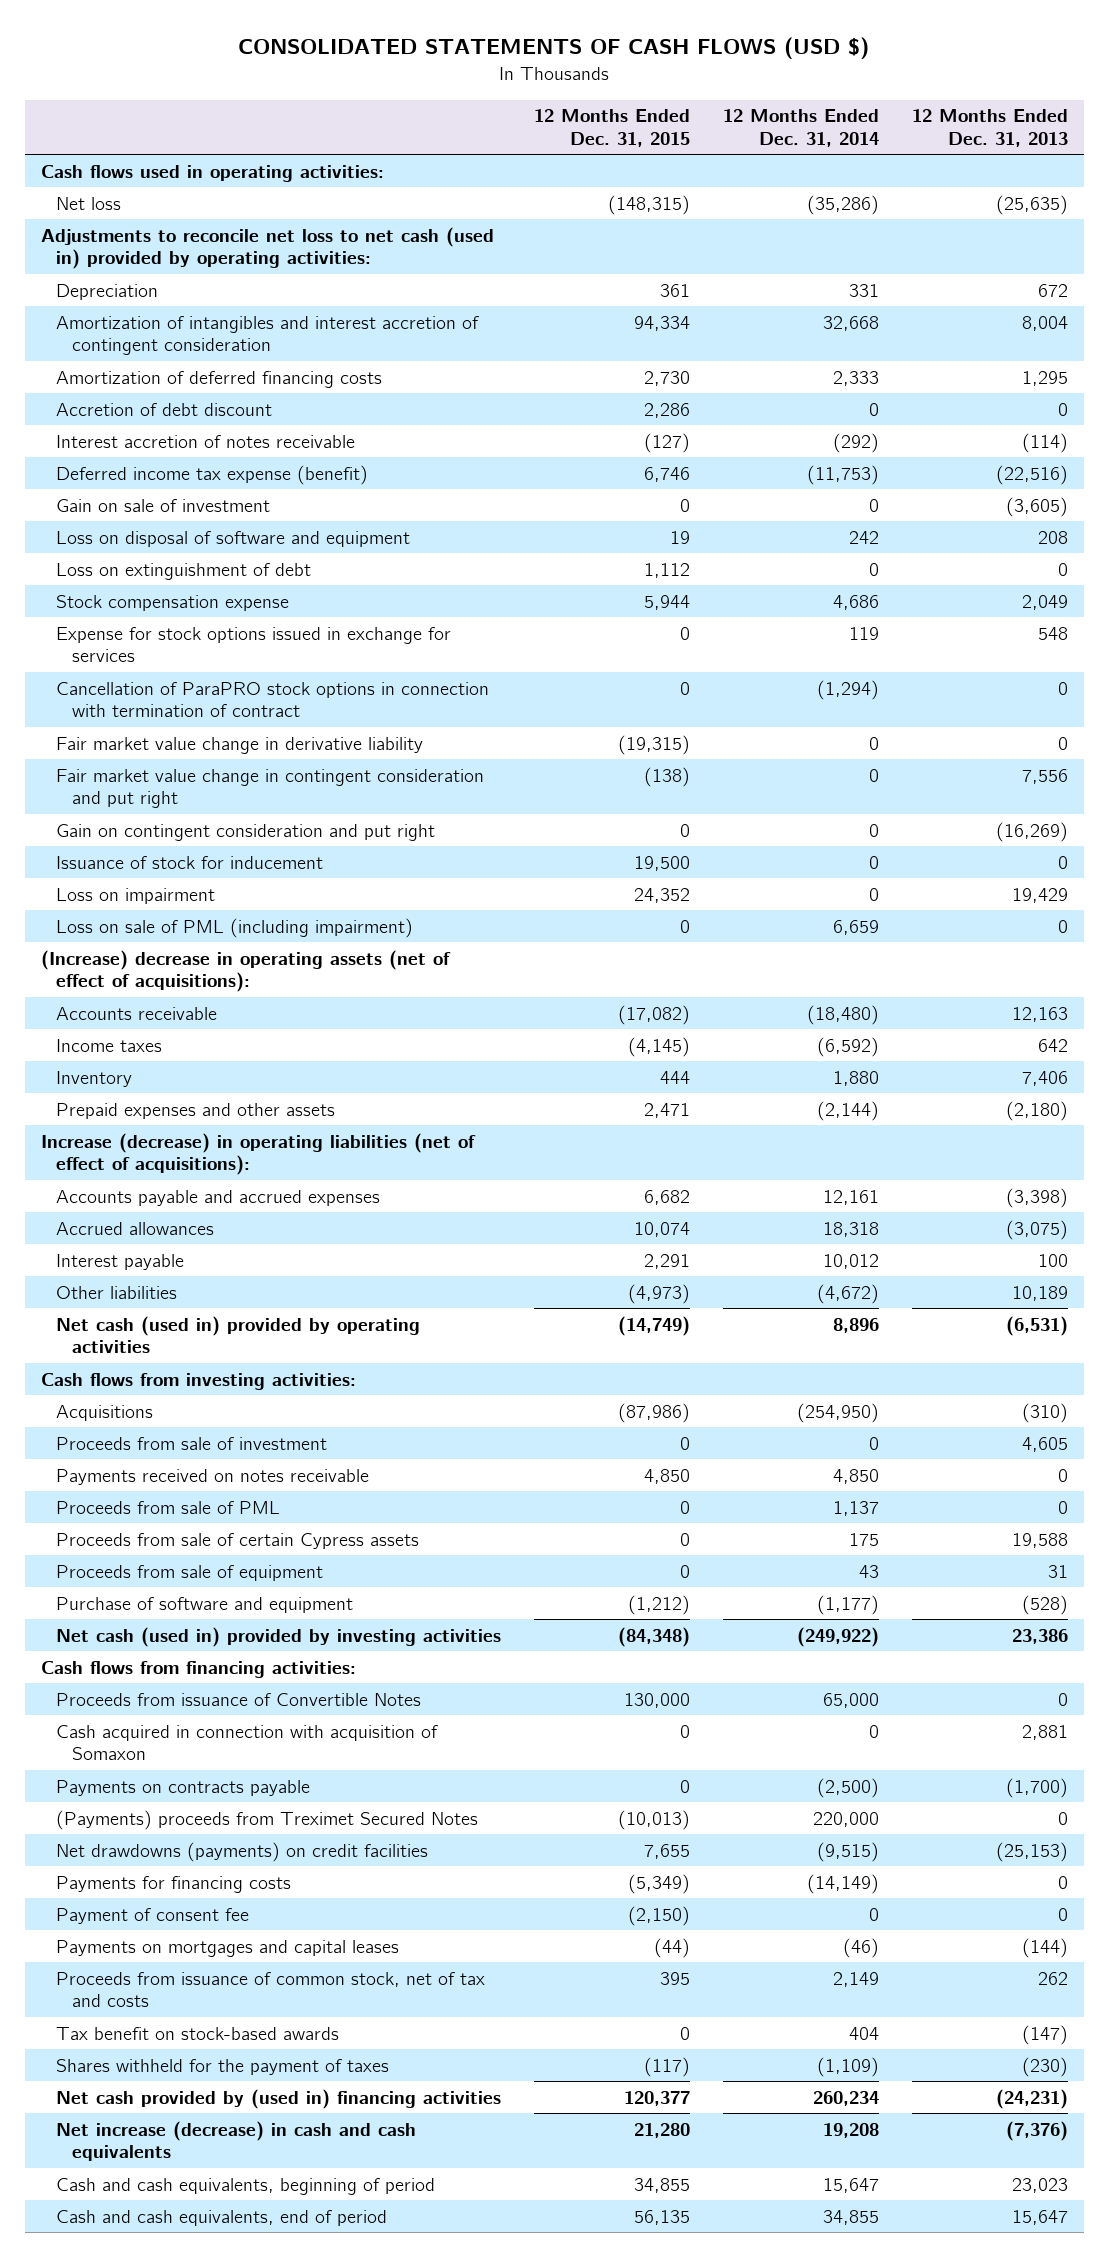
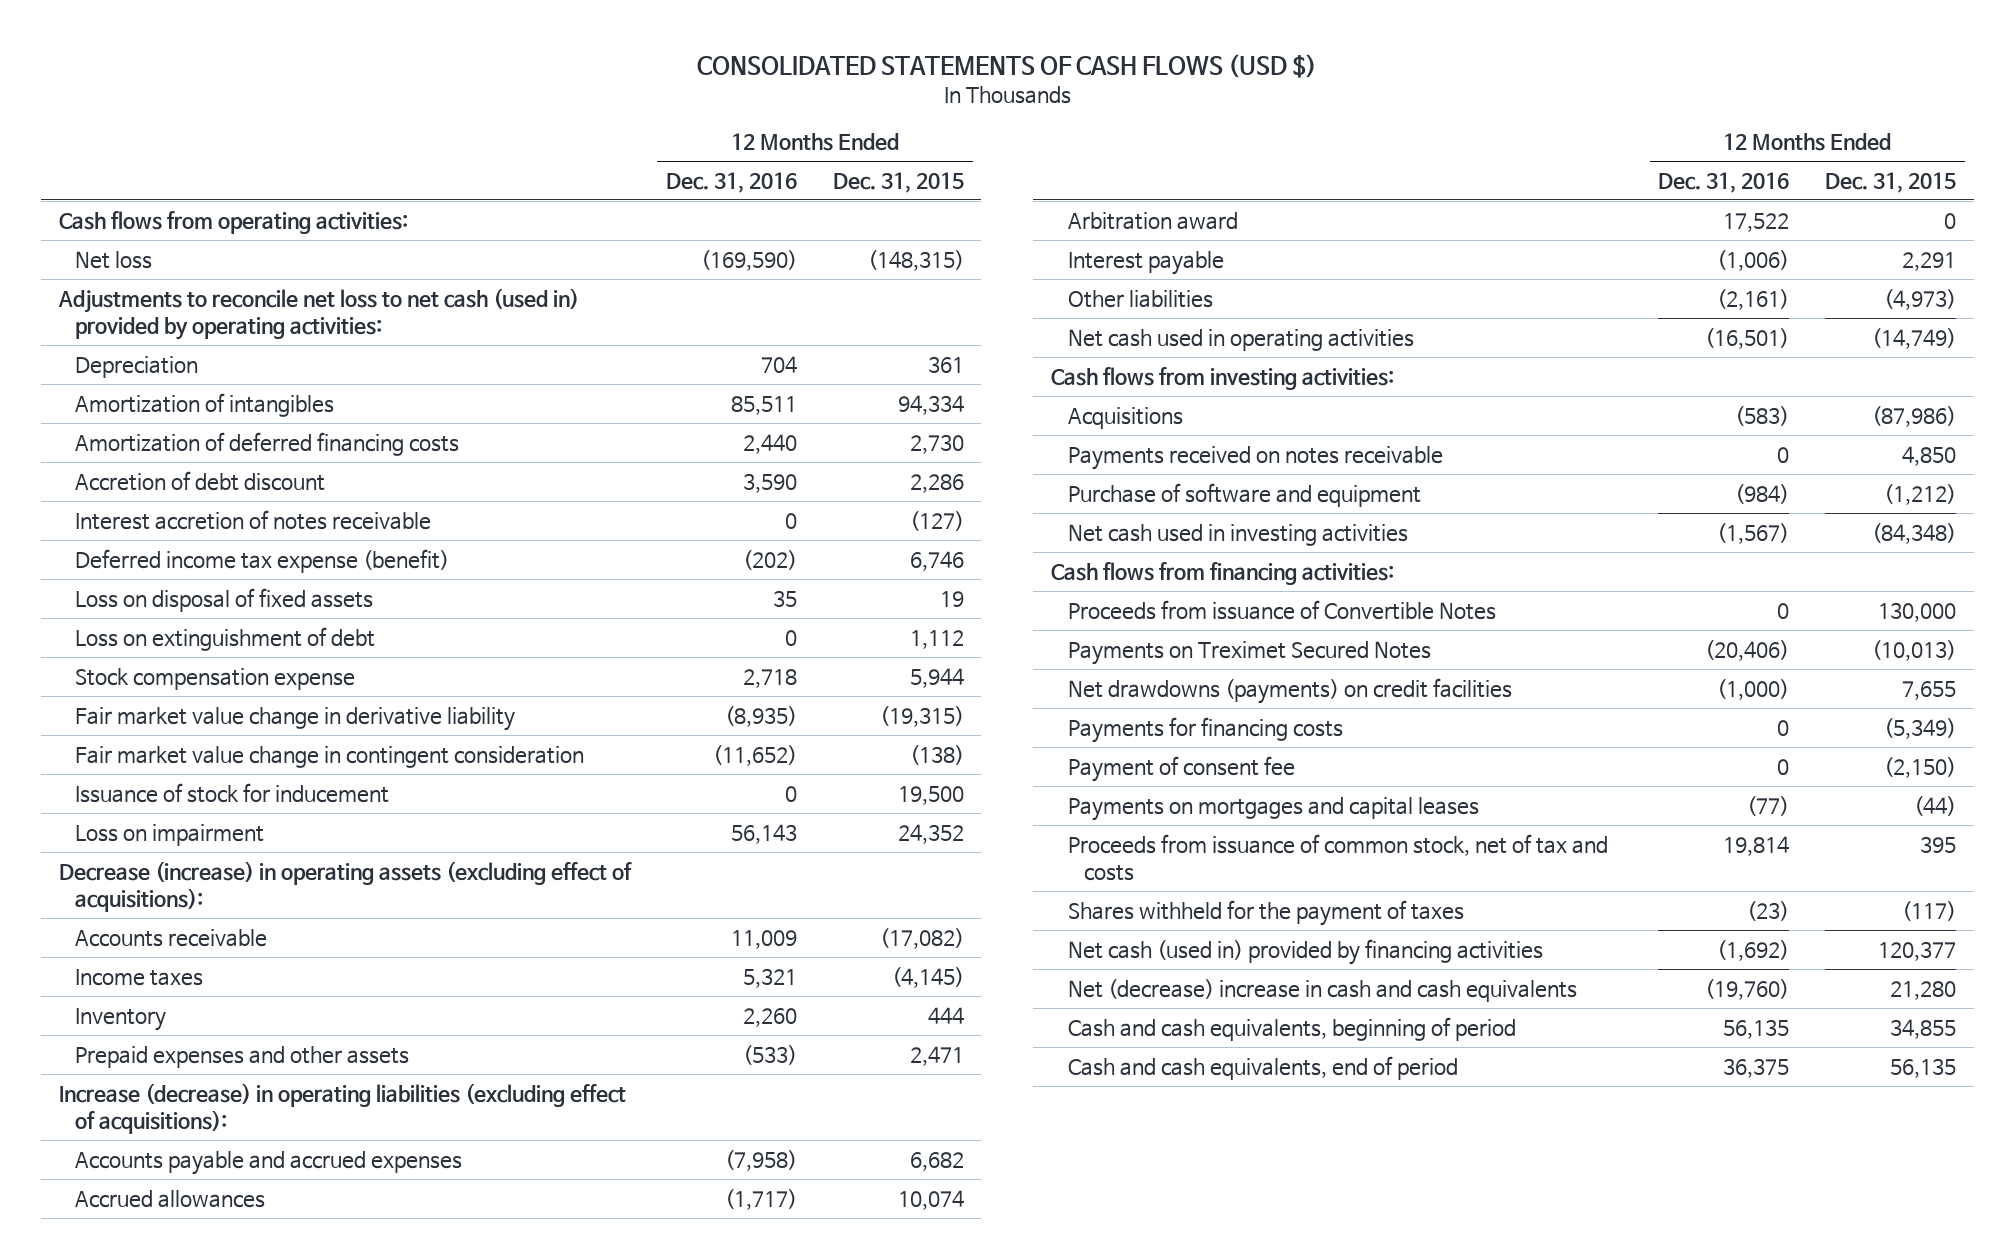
[722,109,879,148] 12 Months Ended Dec. 31, 2014 -> none
[911,109,1068,148] 12 Months Ended Dec. 31, 2013 -> none
none -> [666,172,798,194] Dec. 31, 2016
[40,164,384,182] Cash flows used in operating activities: -> [58,210,408,234] Cash flows from operating activities:
[56,315,480,356] Amortization of intangibles and interest accretion of contingent consideration -> [75,392,335,417] Amortization of intangibles
[56,498,271,512] Gain on sale of investment -> none
[56,530,411,547] Loss on disposal of software and equipment -> [75,587,374,612] Loss on disposal of fixed assets
[56,626,452,663] Expense for stock options issued in exchange for services -> none
[56,681,490,718] Cancellation of ParaPRO stock options in connection with termination of contract -> none
[56,823,436,841] Gain on contingent consideration and put right -> none
[56,768,485,809] Fair market value change in contingent consideration and put right -> [75,745,585,768] Fair market value change in contingent consideration
[56,917,414,938] Loss on sale of PML (including impairment) -> none
[40,949,451,993] (Increase) decrease in operating assets (net of effect of acquisitions): -> [58,860,632,912] Decrease (increase) in operating assets (excluding effect of acquisitions):
[40,1132,476,1176] Increase (decrease) in operating liabilities (net of effect of acquisitions): -> [58,1082,626,1134] Increase (decrease) in operating liabilities (excluding effect of acquisitions):
none -> [1067,211,1238,230] Arbitration award
[56,1315,421,1354] Net cash (used in) provided by operating activities -> [1067,328,1414,351] Net cash used in operating activities
[56,1436,328,1450] Proceeds from sale of investment -> none
[56,1500,281,1514] Proceeds from sale of PML -> none
[56,1532,420,1549] Proceeds from sale of certain Cypress assets -> none
[56,1564,324,1581] Proceeds from sale of equipment -> none
[56,1626,502,1647] Net cash (used in) provided by investing activities -> [1067,523,1408,546] Net cash used in investing activities
[56,1724,439,1761] Cash acquired in connection with acquisition of Somaxon -> none
[56,1779,311,1796] Payments on contracts payable -> none
[56,1809,479,1830] (Payments) proceeds from Treximet Secured Notes -> [1067,640,1431,665] Payments on Treximet Secured Notes
[56,2026,340,2040] Tax benefit on stock-based awards -> none
[56,2088,502,2109] Net cash provided by (used in) financing activities -> [1067,938,1543,965] Net cash (used in) provided by financing activities
[56,2120,417,2162] Net increase (decrease) in cash and cash equivalents -> [1067,978,1577,1002] Net (decrease) increase in cash and cash equivalents

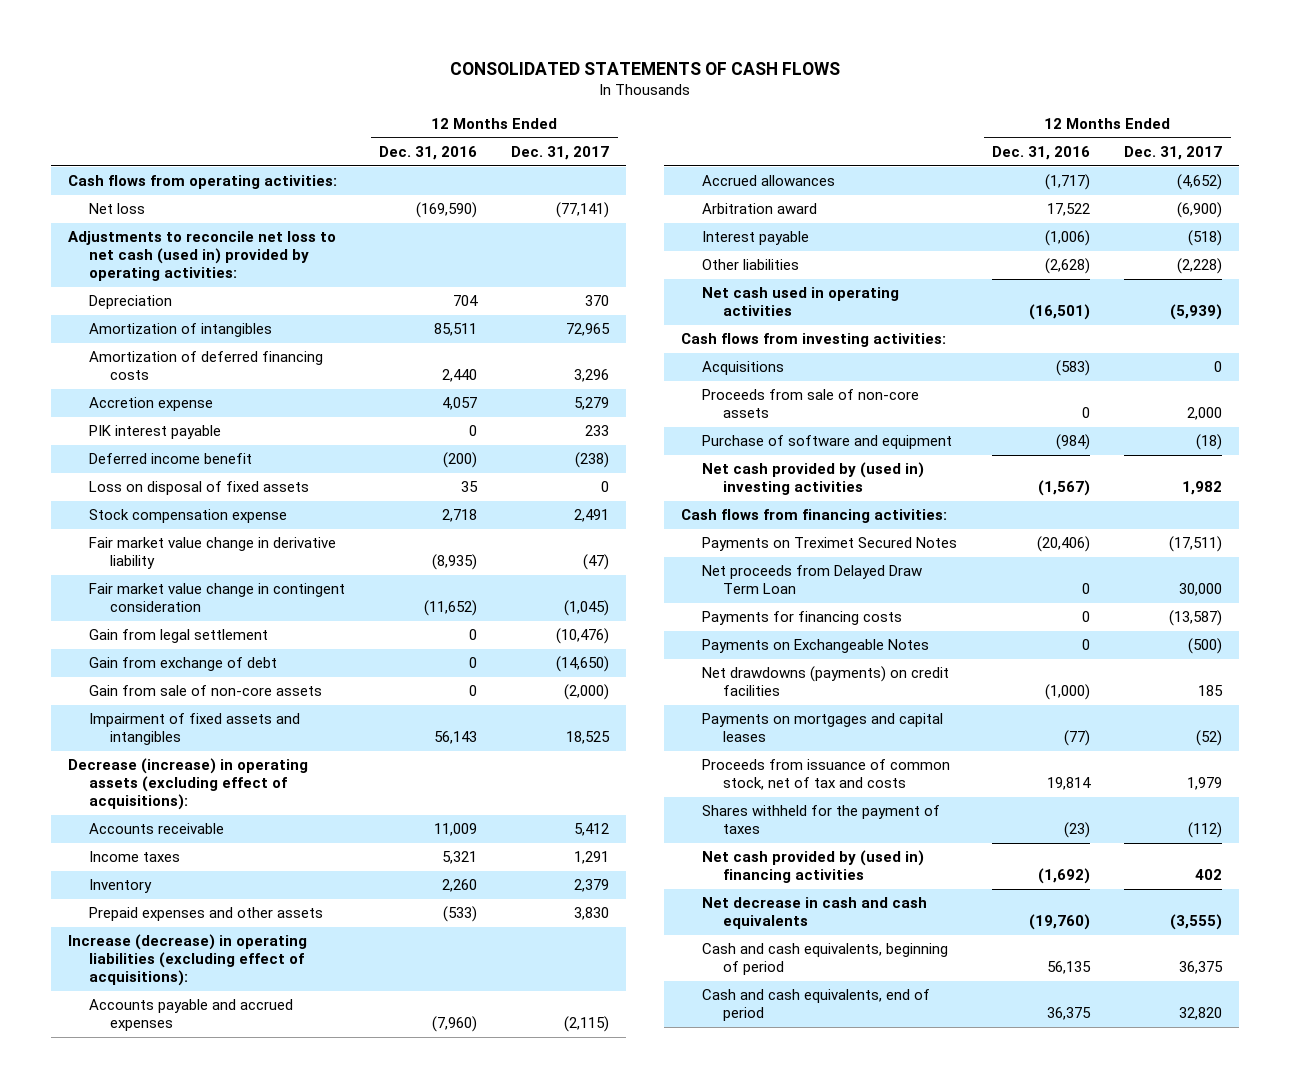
[697,53,1318,78] CONSOLIDATED STATEMENTS OF CASH FLOWS (USD $) -> [450,61,841,75] CONSOLIDATED STATEMENTS OF CASH FLOWS
[832,172,964,194] Dec. 31, 2015 -> none
none -> [511,146,610,161] Dec. 31, 2017
[75,509,432,530] Interest accretion of notes receivable -> none
[75,470,326,491] Accretion of debt discount -> [89,397,214,412] Accretion expense
[743,472,798,493] 3,590 -> [442,397,478,411] 4,057
none -> [89,425,222,440] PIK interest payable
[75,548,450,573] Deferred income tax expense (benefit) -> [89,453,253,465] Deferred income benefit
[743,549,798,570] (202) -> [443,452,478,469] (200)
[75,626,376,651] Loss on extinguishment of debt -> none
[75,782,390,803] Issuance of stock for inducement -> none
none -> [89,629,269,644] Gain from legal settlement
none -> [89,657,278,672] Gain from exchange of debt
none -> [89,685,323,697] Gain from sale of non-core assets
[75,823,265,846] Loss on impairment -> [89,713,301,746] Impairment of fixed assets and intangibles
[725,1149,798,1171] (7,958) -> [432,1016,478,1033] (7,960)
[1717,288,1790,310] (2,161) -> [1045,258,1091,275] (2,628)
[1067,445,1443,470] Payments received on notes receivable -> none
none -> [702,389,920,419] Proceeds from sale of non-core assets
[1067,523,1408,546] Net cash used in investing activities -> [702,462,925,496] Net cash provided by (used in) investing activities
[1067,599,1496,620] Proceeds from issuance of Convertible Notes -> none
none -> [702,565,923,595] Net proceeds from Delayed Draw Term Loan
[1067,755,1295,782] Payment of consent fee -> none
none -> [702,639,930,654] Payments on Exchangeable Notes
[1067,677,1512,704] Net drawdowns (payments) on credit facilities -> [702,666,950,697] Net drawdowns (payments) on credit facilities
[1067,938,1543,965] Net cash (used in) provided by financing activities -> [702,850,925,884] Net cash provided by (used in) financing activities
[1067,978,1577,1002] Net (decrease) increase in cash and cash equivalents -> [702,897,928,930] Net decrease in cash and cash equivalents

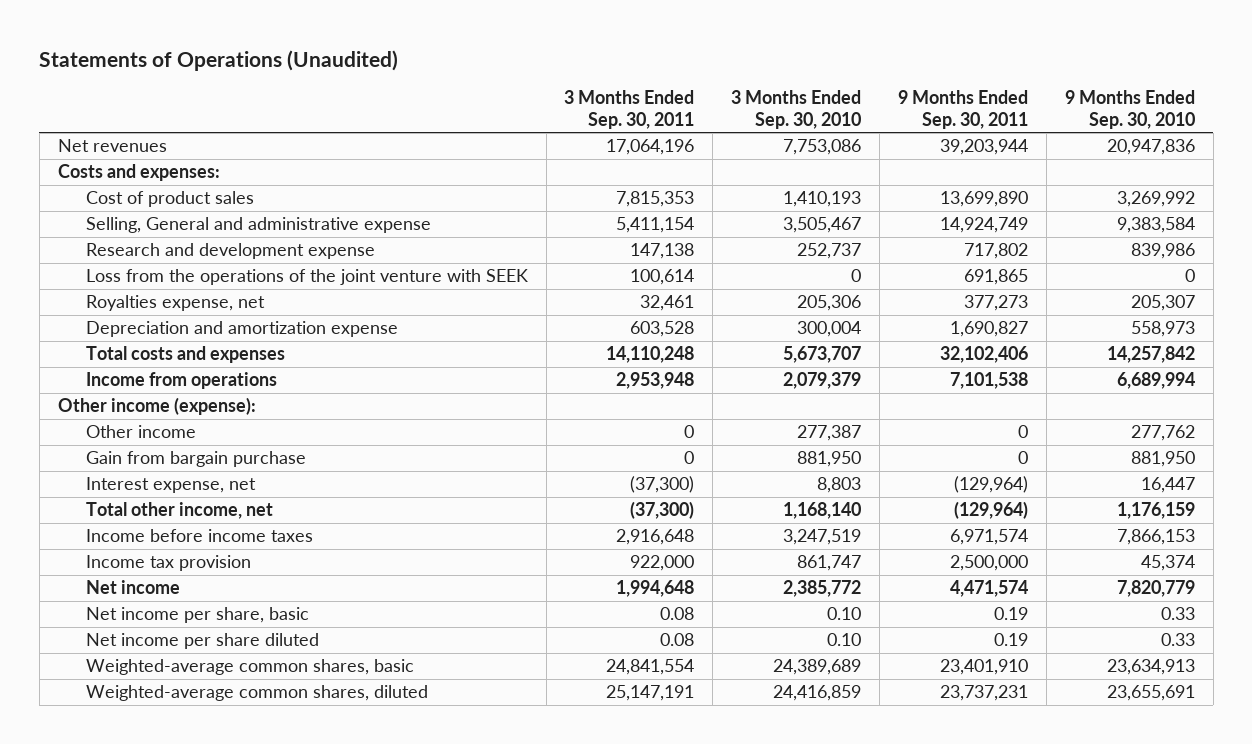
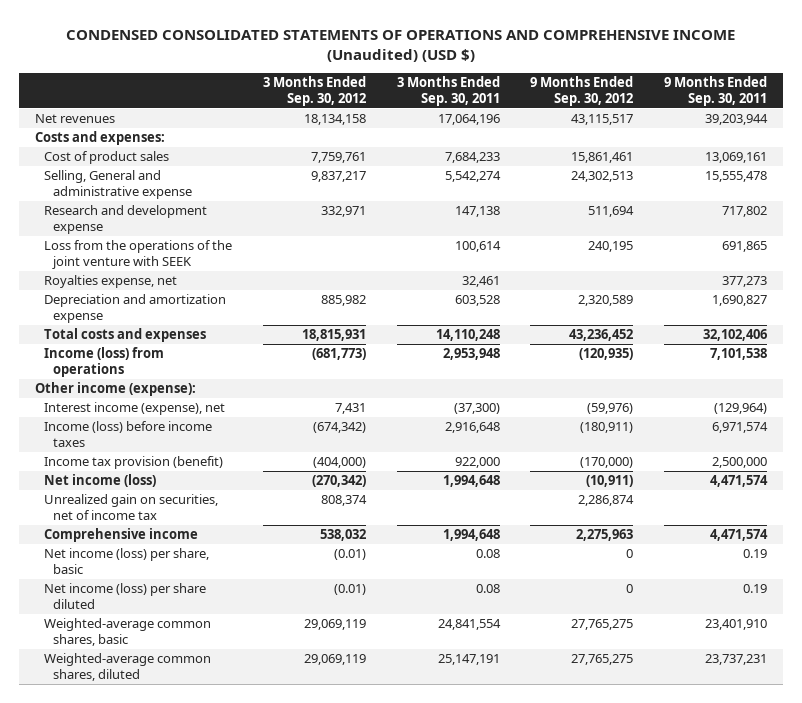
[39,49,399,71] Statements of Operations (Unaudited) -> [65,29,735,62] CONDENSED CONSOLIDATED STATEMENTS OF OPERATIONS AND COMPREHENSIVE INCOME (Unaudited) (USD $)
[731,89,862,129] 3 Months Ended Sep. 30, 2010 -> none
[1064,89,1195,129] 9 Months Ended Sep. 30, 2010 -> none
none -> [262,76,366,106] 3 Months Ended Sep. 30, 2012
none -> [530,76,634,106] 9 Months Ended Sep. 30, 2012
[616,191,695,208] 7,815,353 -> [444,152,500,164] 7,684,233
[940,191,1029,208] 13,699,890 -> [705,152,768,164] 13,069,161
[616,217,695,234] 5,411,154 -> [444,171,501,183] 5,542,274
[940,217,1029,234] 14,924,749 -> [705,171,768,183] 15,555,478
[85,372,277,390] Income from operations -> [44,347,165,378] Income (loss) from operations
[85,425,196,439] Other income -> none
[85,451,306,468] Gain from bargain purchase -> none
[85,502,273,520] Total other income, net -> none
[85,477,256,494] Interest expense, net -> [44,402,226,416] Interest income (expense), net
[85,529,313,543] Income before income taxes -> [44,421,213,448] Income (loss) before income taxes
[85,555,251,572] Income tax provision -> [44,456,224,470] Income tax provision (benefit)
[85,580,180,595] Net income -> [44,474,157,488] Net income (loss)
none -> [44,494,219,521] Unrealized gain on securities, net of income tax
none -> [44,528,199,543] Comprehensive income
[85,607,309,624] Net income per share, basic -> [44,548,210,575] Net income (loss) per share, basic
[85,633,319,650] Net income per share diluted -> [44,583,207,610] Net income (loss) per share diluted

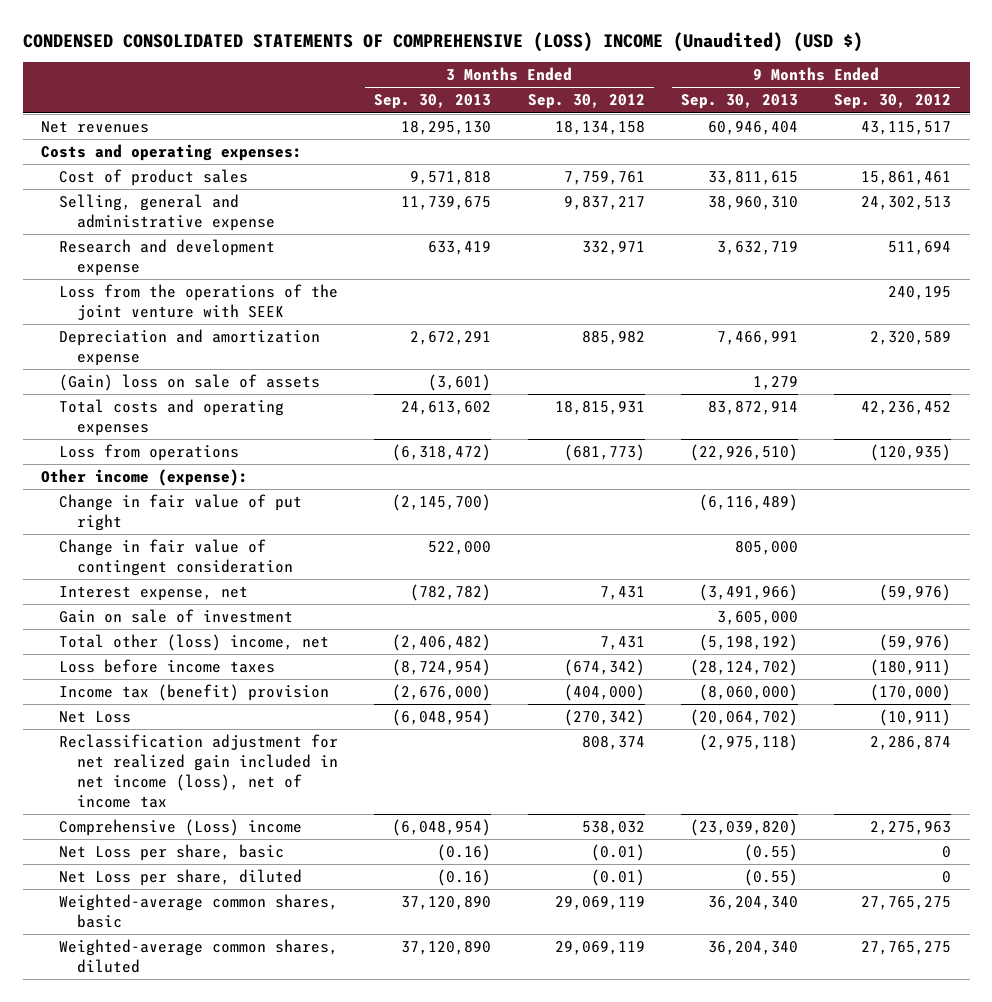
[65,29,735,62] CONDENSED CONSOLIDATED STATEMENTS OF OPERATIONS AND COMPREHENSIVE INCOME (Unaudited) (USD $) -> [22,31,863,52] CONDENSED CONSOLIDATED STATEMENTS OF COMPREHENSIVE (LOSS) INCOME (Unaudited) (USD $)
[396,76,500,106] 3 Months Ended Sep. 30, 2011 -> none
[664,76,768,106] 9 Months Ended Sep. 30, 2011 -> none
none -> [374,94,492,110] Sep. 30, 2013
none -> [680,94,798,110] Sep. 30, 2013
[34,131,165,146] Costs and expenses: -> [41,143,303,161] Costs and operating expenses:
[44,170,193,200] Selling, General and administrative expense -> [58,193,275,231] Selling, general and administrative expense
[44,275,178,289] Royalties expense, net -> none
none -> [58,373,320,391] (Gain) loss on sale of assets
[44,328,207,343] Total costs and expenses -> [58,398,284,436] Total costs and operating expenses
[569,329,634,342] 43,236,452 -> [861,400,952,415] 42,236,452
[44,347,165,378] Income (loss) from operations -> [58,443,239,461] Loss from operations
none -> [58,493,302,531] Change in fair value of put right
none -> [58,538,293,576] Change in fair value of contingent consideration
[44,402,226,416] Interest income (expense), net -> [58,585,248,601] Interest expense, net
none -> [58,608,293,623] Gain on sale of investment
none -> [58,633,329,651] Total other (loss) income, net
[44,421,213,448] Income (loss) before income taxes -> [58,658,275,673] Loss before income taxes
[44,456,224,470] Income tax provision (benefit) -> [58,683,329,701] Income tax (benefit) provision
[44,474,157,488] Net income (loss) -> [58,710,131,723] Net Loss
[44,494,219,521] Unrealized gain on securities, net of income tax -> [58,733,338,808] Reclassification adjustment for net realized gain included in net income (loss), net of income tax
[44,528,199,543] Comprehensive income -> [58,818,302,836] Comprehensive (Loss) income
[44,548,210,575] Net income (loss) per share, basic -> [58,843,284,861] Net Loss per share, basic
[44,583,207,610] Net income (loss) per share diluted -> [58,868,302,886] Net Loss per share, diluted

